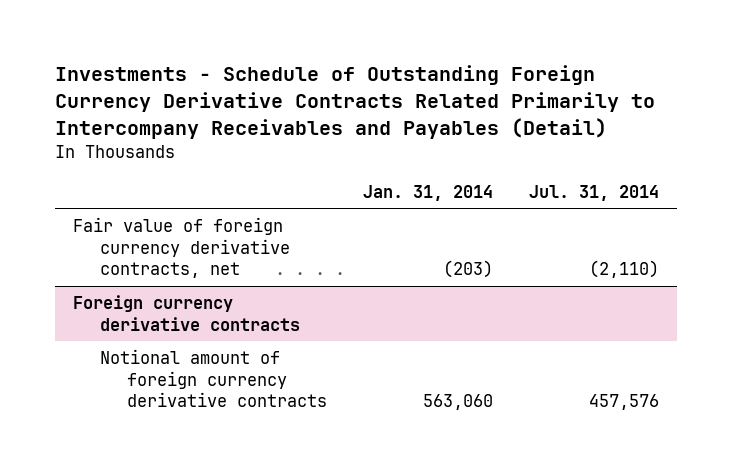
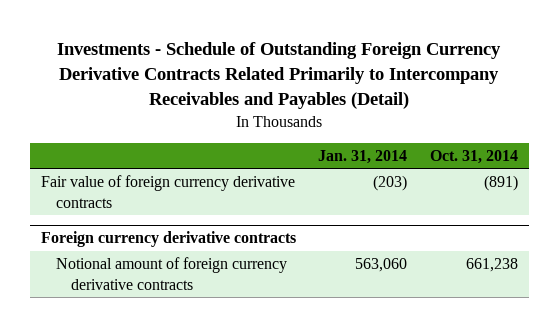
[528,184,659,201] Jul. 31, 2014 -> none
none -> [429,149,518,164] Oct. 31, 2014
[72,217,290,279] Fair value of foreign currency derivative contracts, net -> [41,174,296,208] Fair value of foreign currency derivative contracts

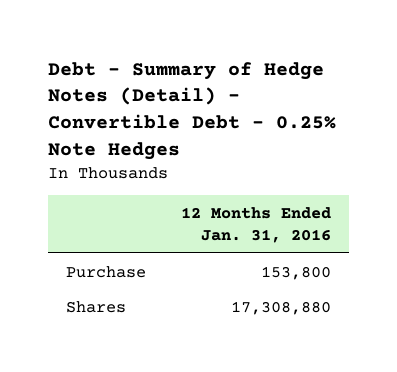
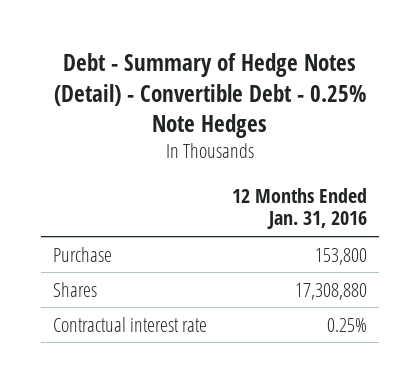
none -> [53,316,208,332] Contractual interest rate

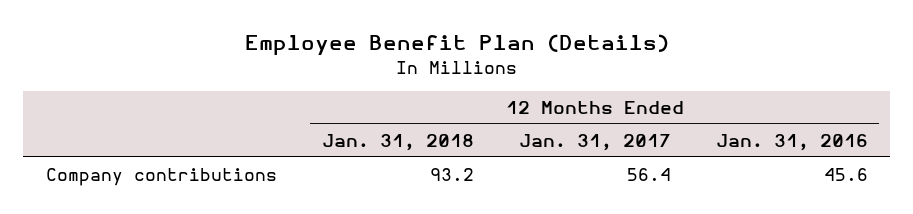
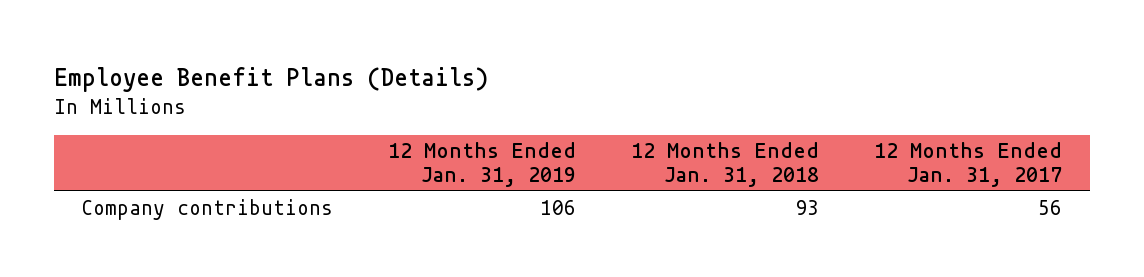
[244,34,669,57] Employee Benefit Plan (Details) -> [53,67,488,93] Employee Benefit Plans (Details)
[715,133,868,151] Jan. 31, 2016 -> none
none -> [388,142,577,188] 12 Months Ended Jan. 31, 2019
[429,168,474,182] 93.2 -> [795,199,820,215] 93
[626,168,671,182] 56.4 -> [1038,199,1063,215] 56

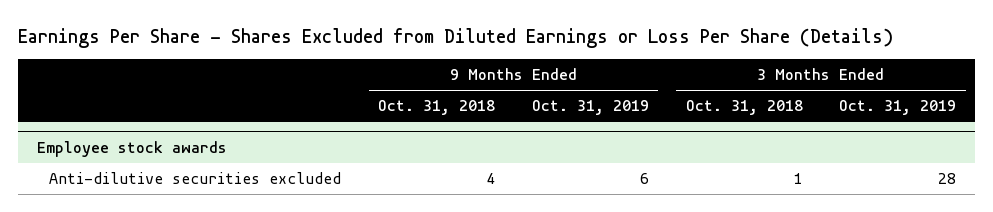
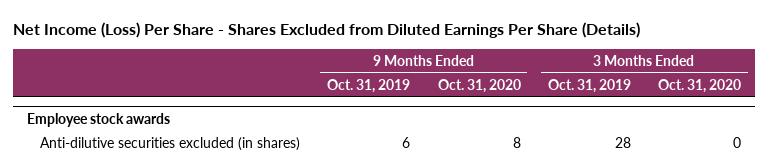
[18,28,894,49] Earnings Per Share - Shares Excluded from Diluted Earnings or Loss Per Share (Details) -> [12,21,640,38] Net Income (Loss) Per Share - Shares Excluded from Diluted Earnings Per Share (Details)
[378,100,496,116] Oct. 31, 2018 -> none
[685,100,803,116] Oct. 31, 2018 -> none
none -> [437,78,521,93] Oct. 31, 2020
none -> [657,78,741,93] Oct. 31, 2020
[49,172,342,185] Anti-dilutive securities excluded -> [40,137,301,152] Anti-dilutive securities excluded (in shares)

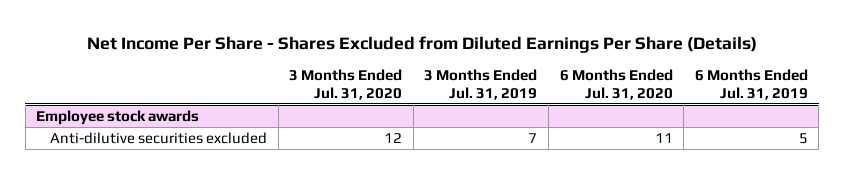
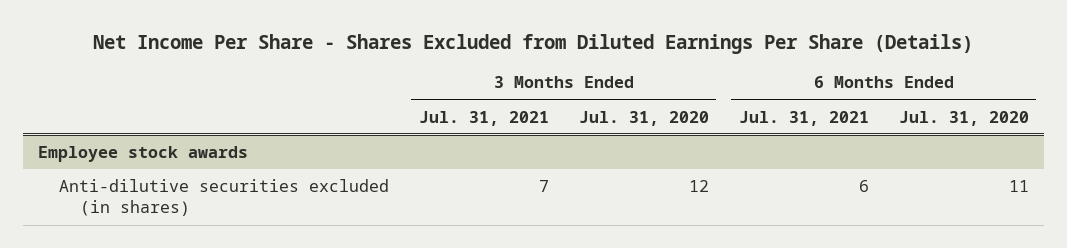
[424,68,538,100] 3 Months Ended Jul. 31, 2019 -> none
[694,68,808,100] 6 Months Ended Jul. 31, 2019 -> none
none -> [418,110,549,126] Jul. 31, 2021
none -> [738,110,869,126] Jul. 31, 2021
[50,131,268,144] Anti-dilutive securities excluded -> [58,179,389,217] Anti-dilutive securities excluded (in shares)

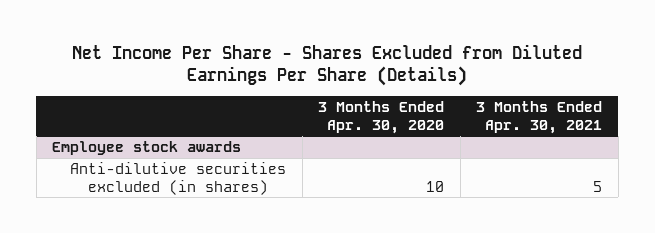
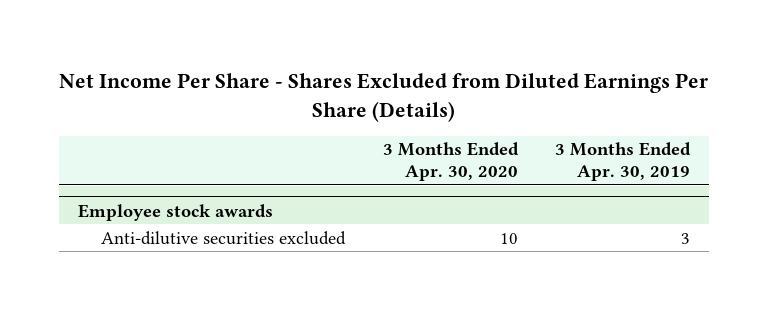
[476,100,603,134] 3 Months Ended Apr. 30, 2021 -> none
none -> [555,142,692,182] 3 Months Ended Apr. 30, 2019
[70,161,287,195] Anti-dilutive securities excluded (in shares) -> [101,230,347,245] Anti-dilutive securities excluded

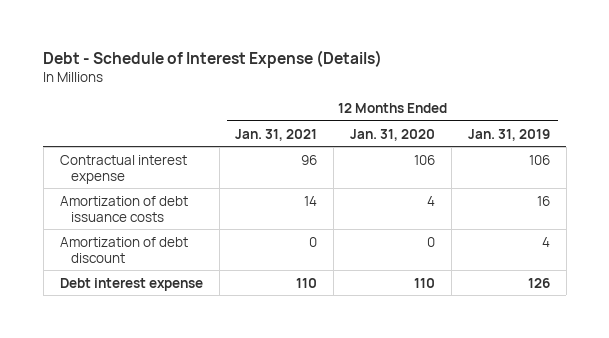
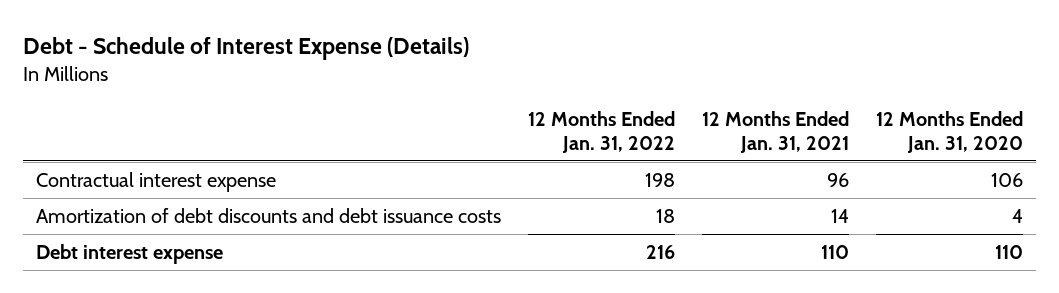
[467,128,550,141] Jan. 31, 2019 -> none
none -> [527,110,675,153] 12 Months Ended Jan. 31, 2022
[59,236,188,263] Amortization of debt discount -> none
[59,195,188,222] Amortization of debt issuance costs -> [36,208,502,224] Amortization of debt discounts and debt issuance costs

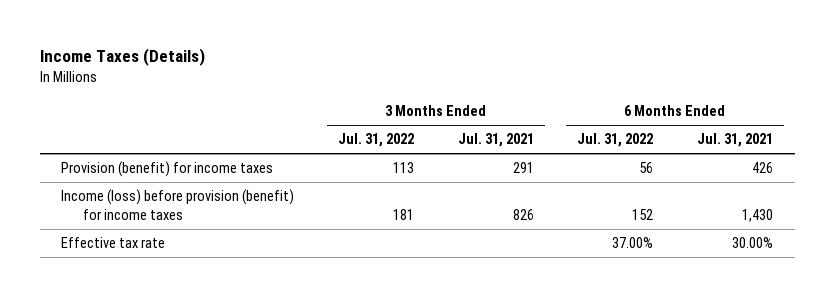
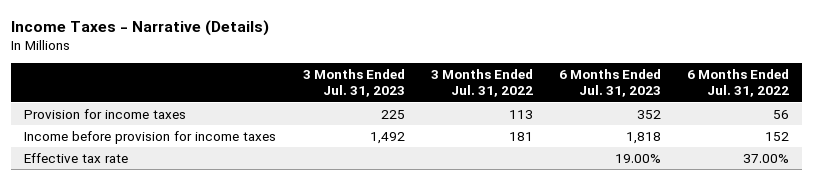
[39,48,205,67] Income Taxes (Details) -> [11,20,270,37] Income Taxes - Narrative (Details)
[457,133,534,148] Jul. 31, 2021 -> none
[696,133,773,148] Jul. 31, 2021 -> none
none -> [302,69,405,98] 3 Months Ended Jul. 31, 2023
none -> [558,69,661,98] 6 Months Ended Jul. 31, 2023
[61,161,274,178] Provision (benefit) for income taxes -> [24,108,187,119] Provision for income taxes
[61,189,295,221] Income (loss) before provision (benefit) for income taxes -> [24,130,277,144] Income before provision for income taxes

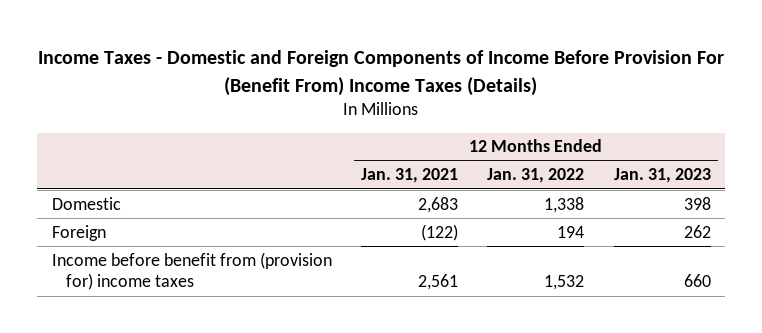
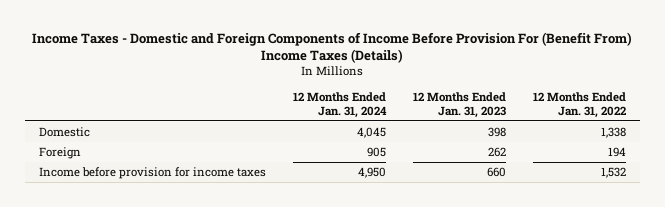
[361,168,459,184] Jan. 31, 2021 -> none
none -> [292,91,387,118] 12 Months Ended Jan. 31, 2024
[51,251,332,291] Income before benefit from (provision for) income taxes -> [38,167,266,180] Income before provision for income taxes

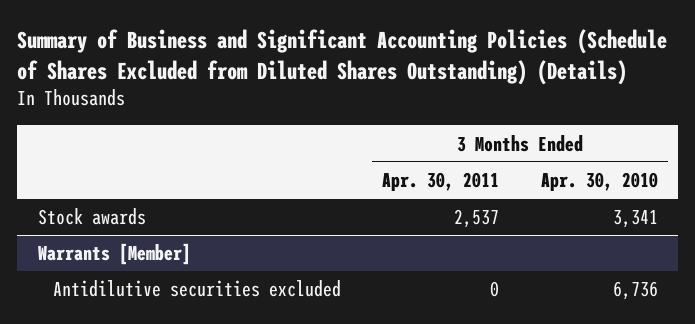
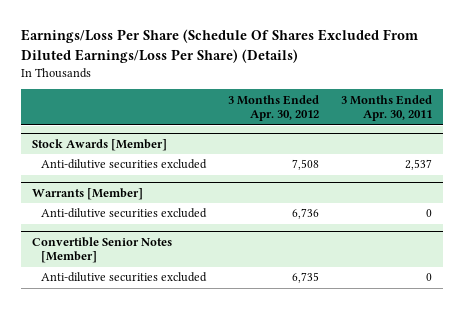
[16,28,667,85] Summary of Business and Significant Accounting Policies (Schedule of Shares Excluded from Diluted Shares Outstanding) (Details) -> [20,29,418,63] Earnings/Loss Per Share (Schedule Of Shares Excluded From Diluted Earnings/Loss Per Share) (Details)
[540,172,658,192] Apr. 30, 2010 -> none
none -> [228,94,320,122] 3 Months Ended Apr. 30, 2012
none -> [31,138,167,151] Stock Awards [Member]
[37,208,146,226] Stock awards -> [41,159,208,170] Anti-dilutive securities excluded
[53,280,342,298] Antidilutive securities excluded -> [41,208,208,219] Anti-dilutive securities excluded
none -> [31,236,172,264] Convertible Senior Notes [Member]
none -> [41,272,208,283] Anti-dilutive securities excluded

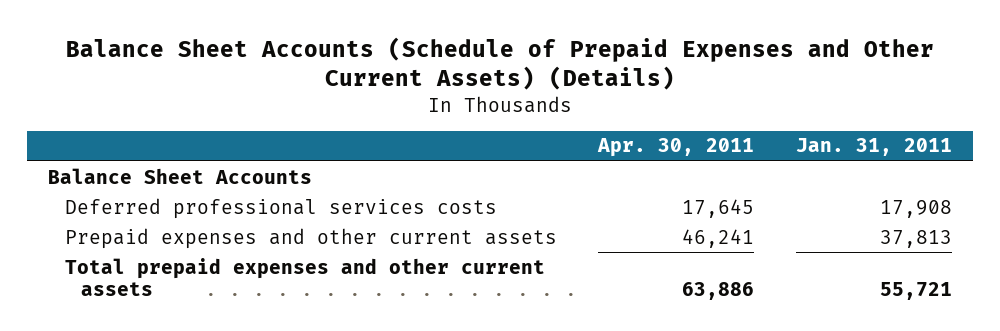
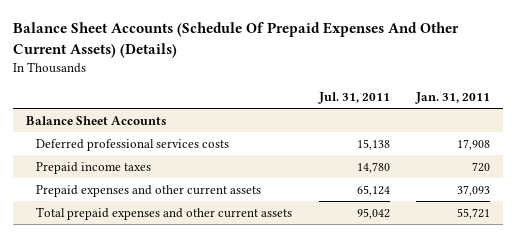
[65,36,934,91] Balance Sheet Accounts (Schedule of Prepaid Expenses and Other Current Assets) (Details) -> [12,22,459,58] Balance Sheet Accounts (Schedule Of Prepaid Expenses And Other Current Assets) (Details)
[597,138,755,158] Apr. 30, 2011 -> none
none -> [317,91,390,104] Jul. 31, 2011
none -> [36,162,152,175] Prepaid income taxes
[879,229,952,248] 37,813 -> [457,185,491,197] 37,093

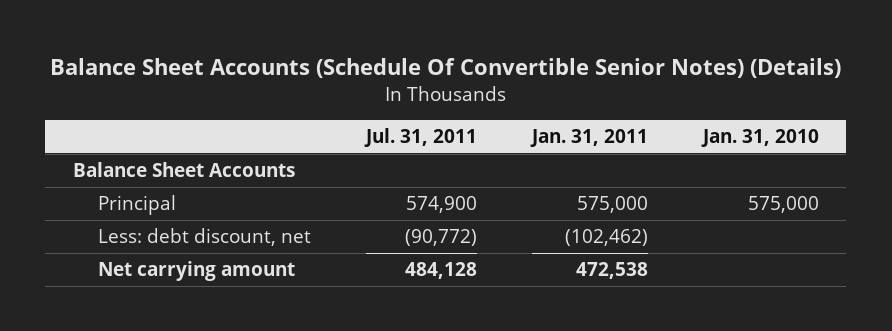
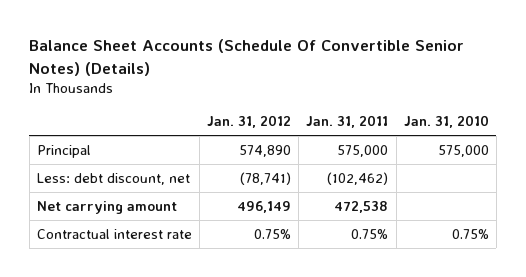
[364,127,478,147] Jul. 31, 2011 -> none
none -> [207,115,292,129] Jan. 31, 2012
[72,162,295,178] Balance Sheet Accounts -> none
none -> [36,228,192,239] Contractual interest rate

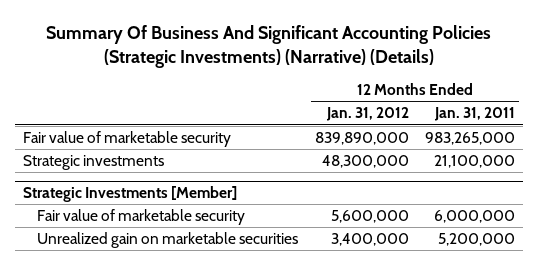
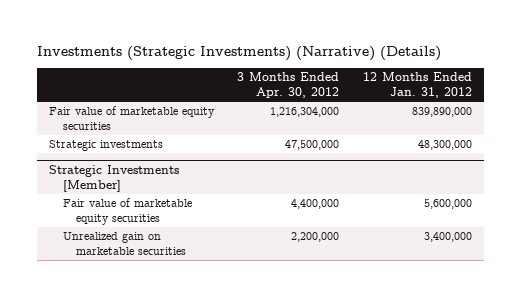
[45,24,491,68] Summary Of Business And Significant Accounting Policies (Strategic Investments) (Narrative) (Details) -> [36,45,441,61] Investments (Strategic Investments) (Narrative) (Details)
[433,107,515,122] Jan. 31, 2011 -> none
none -> [237,72,340,99] 3 Months Ended Apr. 30, 2012
[22,131,231,148] Fair value of marketable security -> [48,106,215,131] Fair value of marketable equity securities
[37,209,246,226] Fair value of marketable security -> [62,198,192,226] Fair value of marketable equity securities

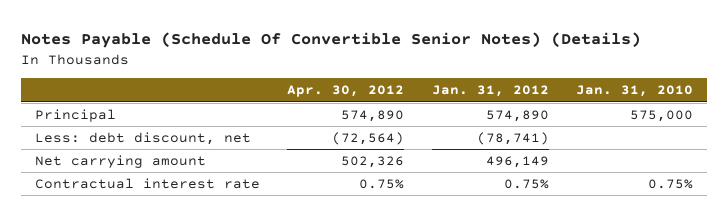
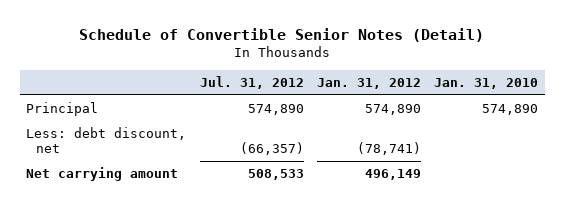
[20,31,641,48] Notes Payable (Schedule Of Convertible Senior Notes) (Details) -> [79,27,485,42] Schedule of Convertible Senior Notes (Detail)
[287,85,405,98] Apr. 30, 2012 -> none
none -> [199,75,304,89] Jul. 31, 2012
[629,110,693,123] 575,000 -> [482,104,539,116] 574,890
[34,178,260,190] Contractual interest rate -> none

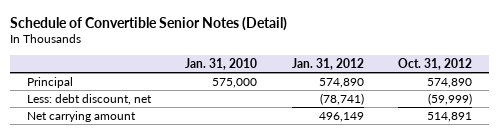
[199,75,304,89] Jul. 31, 2012 -> none
none -> [397,57,472,70] Oct. 31, 2012
[482,104,539,116] 574,890 -> [212,77,258,88] 575,000

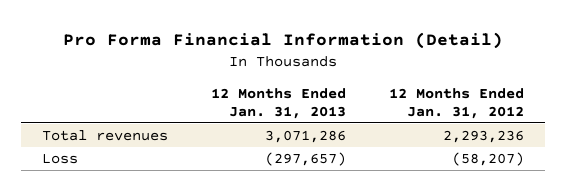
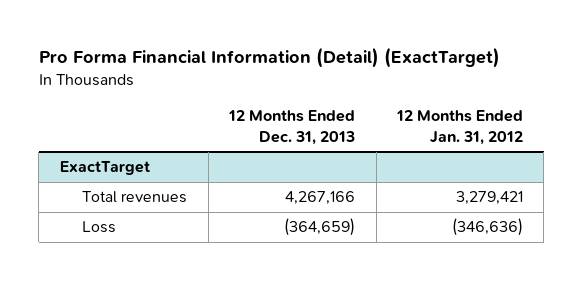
[62,31,503,49] Pro Forma Financial Information (Detail) -> [38,47,500,69] Pro Forma Financial Information (Detail) (ExactTarget)
[210,87,346,119] 12 Months Ended Jan. 31, 2013 -> none
none -> [228,110,356,145] 12 Months Ended Dec. 31, 2013
none -> [59,161,150,176] ExactTarget
[442,130,524,144] 2,293,236 -> [456,191,524,206] 3,279,421
[451,152,524,167] (58,207) -> [452,218,524,237] (346,636)

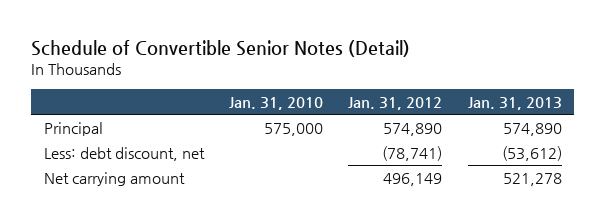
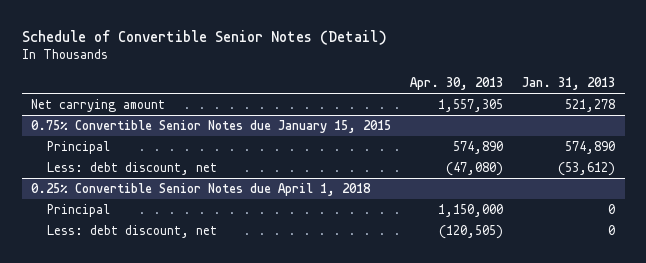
[228,97,323,111] Jan. 31, 2010 -> none
[348,97,443,111] Jan. 31, 2012 -> none
none -> [410,77,504,91] Apr. 30, 2013
[43,171,185,186] Net carrying amount -> [31,98,166,112] Net carrying amount
none -> [31,119,392,133] 0.75% Convertible Senior Notes due January 15, 2015
none -> [31,182,372,196] 0.25% Convertible Senior Notes due April 1, 2018
none -> [46,203,110,217] Principal
none -> [46,224,217,238] Less: debt discount, net

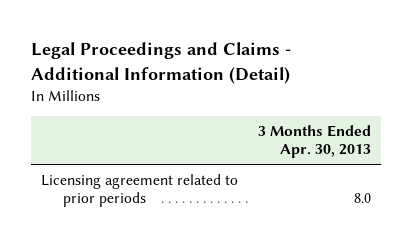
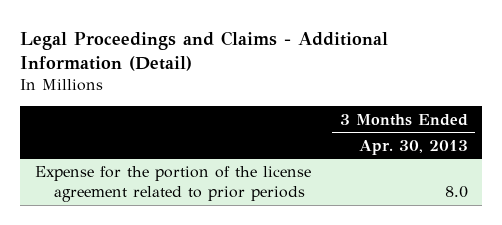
[41,173,239,208] Licensing agreement related to prior periods -> [34,166,311,203] Expense for the portion of the license agreement related to prior periods

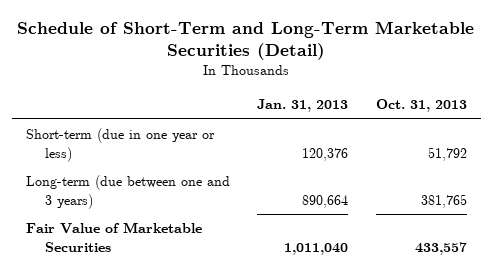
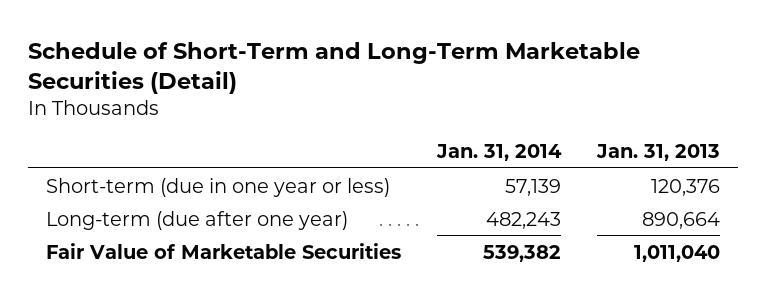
[375,99,467,113] Oct. 31, 2013 -> none
none -> [436,143,563,161] Jan. 31, 2014
[25,175,230,209] Long-term (due between one and 3 years) -> [46,210,349,230] Long-term (due after one year)

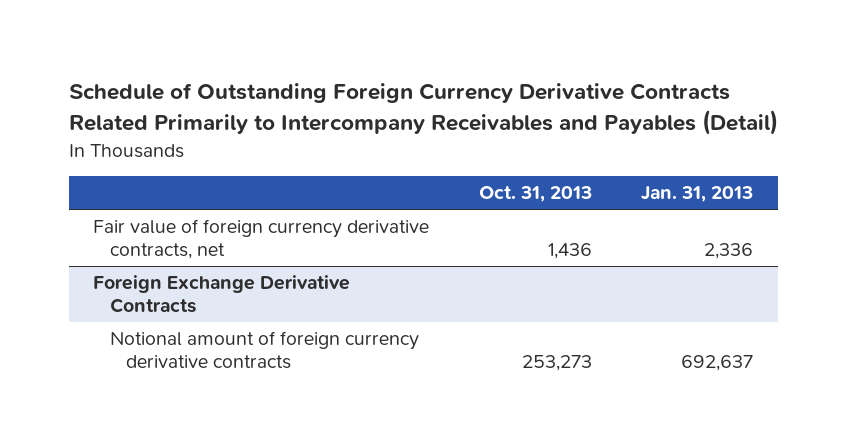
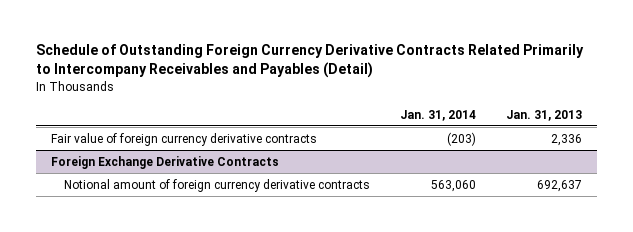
[478,186,592,203] Oct. 31, 2013 -> none
none -> [400,109,477,121] Jan. 31, 2014
[93,219,430,260] Fair value of foreign currency derivative contracts, net -> [51,132,318,146] Fair value of foreign currency derivative contracts

